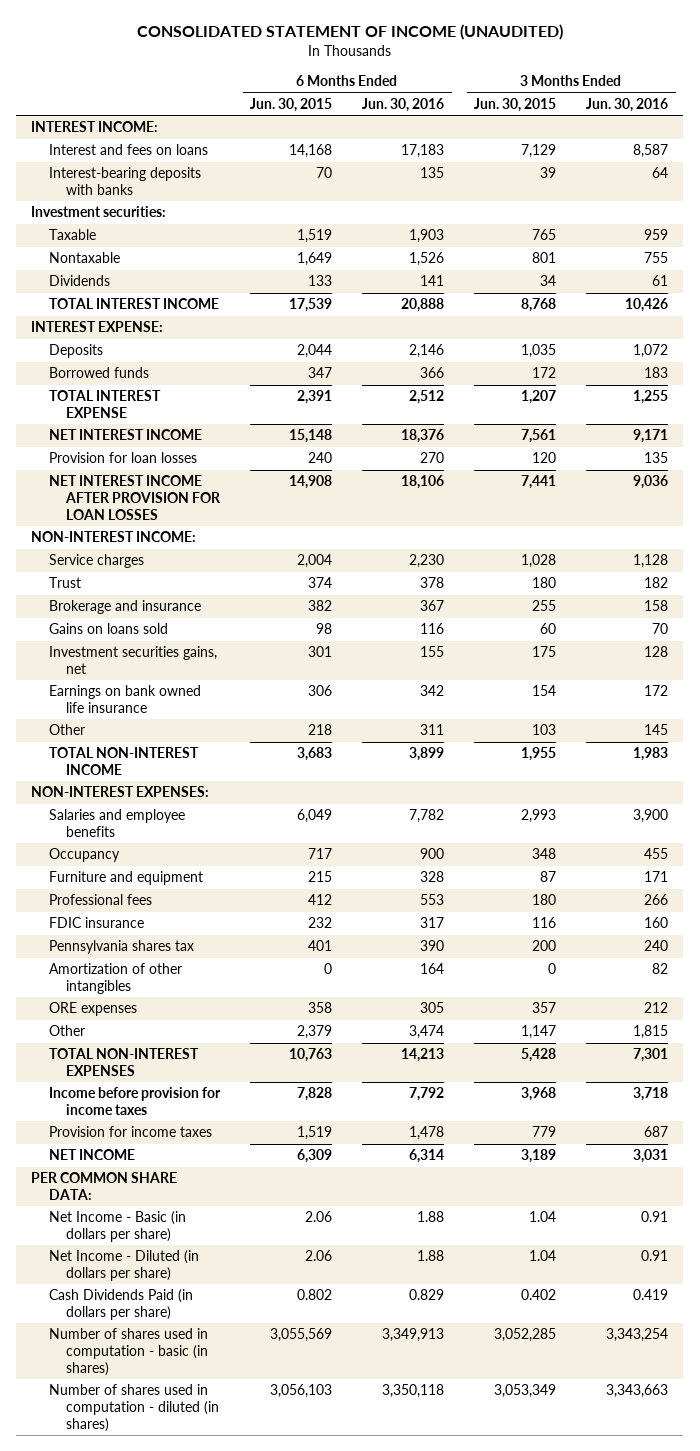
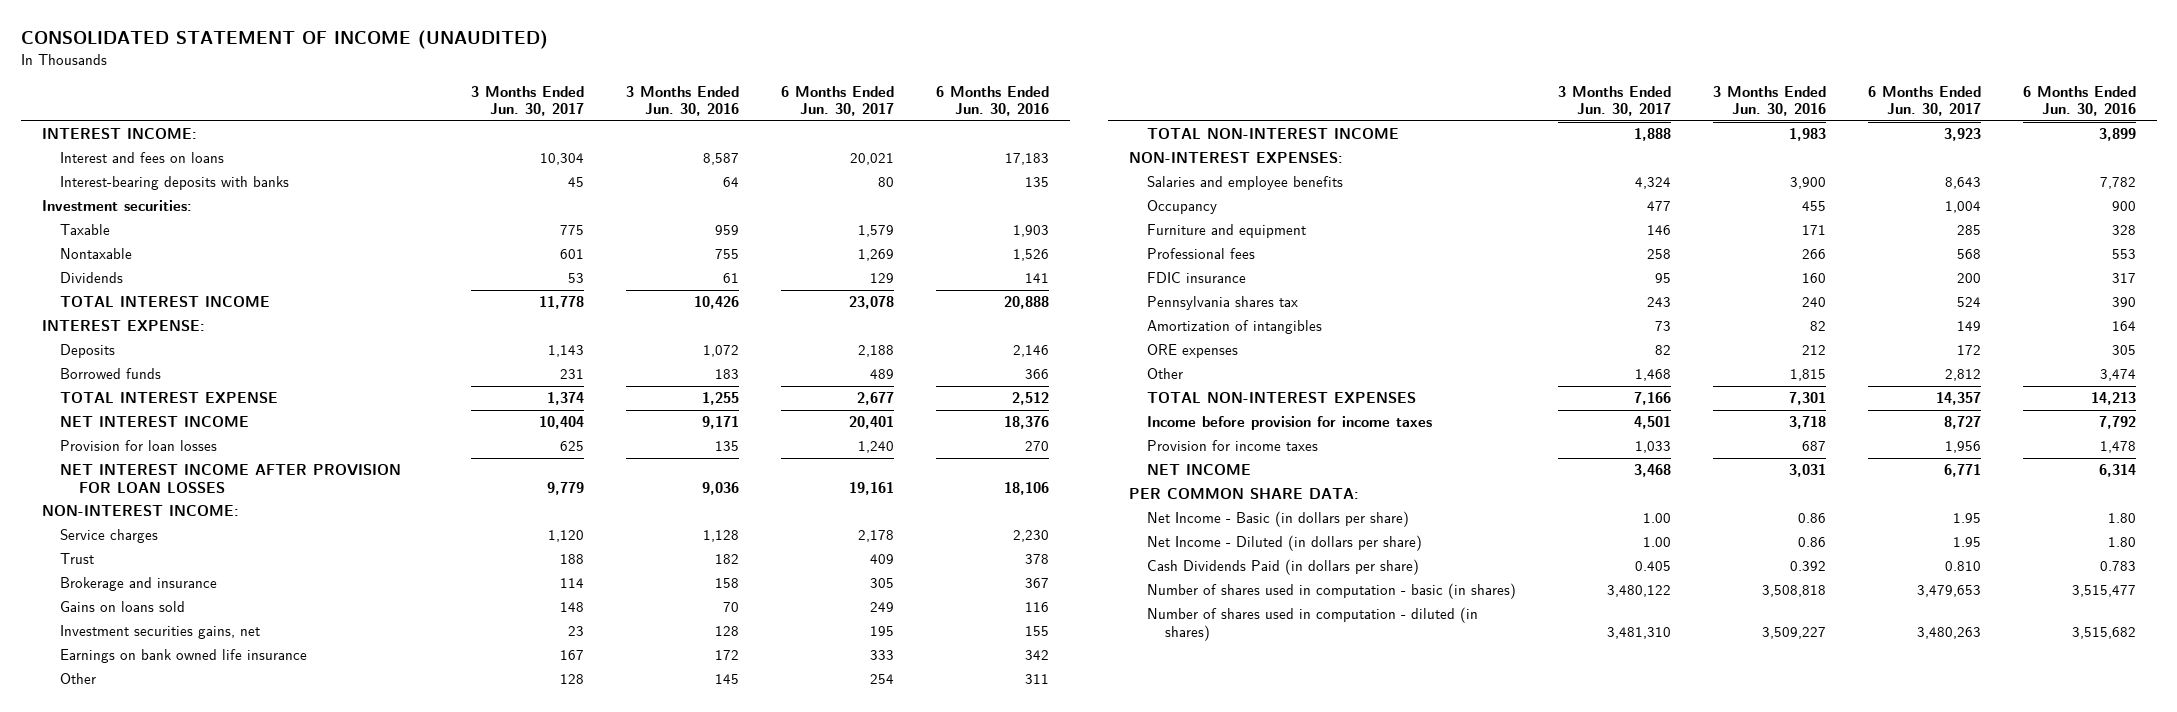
[250,97,333,112] Jun. 30, 2015 -> none
[474,97,557,112] Jun. 30, 2015 -> none
none -> [471,85,585,117] 3 Months Ended Jun. 30, 2017
none -> [781,85,895,117] 6 Months Ended Jun. 30, 2017
[48,963,182,994] Amortization of other intangibles -> [1146,320,1322,335] Amortization of intangibles
[417,1211,445,1223] 1.88 -> [2107,513,2136,524] 1.80
[641,1211,669,1223] 0.91 -> [1797,513,1826,524] 0.86
[417,1250,445,1262] 1.88 -> [2107,537,2136,548] 1.80
[641,1250,669,1262] 0.91 -> [1797,537,1826,548] 0.86
[409,1289,445,1301] 0.829 -> [2099,561,2136,572] 0.783
[633,1289,669,1301] 0.419 -> [1789,561,1826,572] 0.392
[382,1328,445,1343] 3,349,913 -> [2071,585,2136,598] 3,515,477
[606,1328,669,1343] 3,343,254 -> [1761,585,1826,598] 3,508,818
[382,1384,445,1399] 3,350,118 -> [2071,626,2136,639] 3,515,682
[606,1384,669,1399] 3,343,663 -> [1761,626,1826,639] 3,509,227

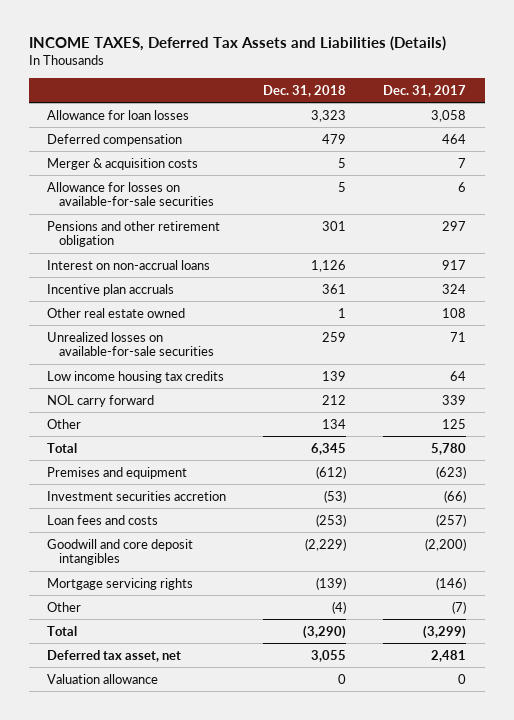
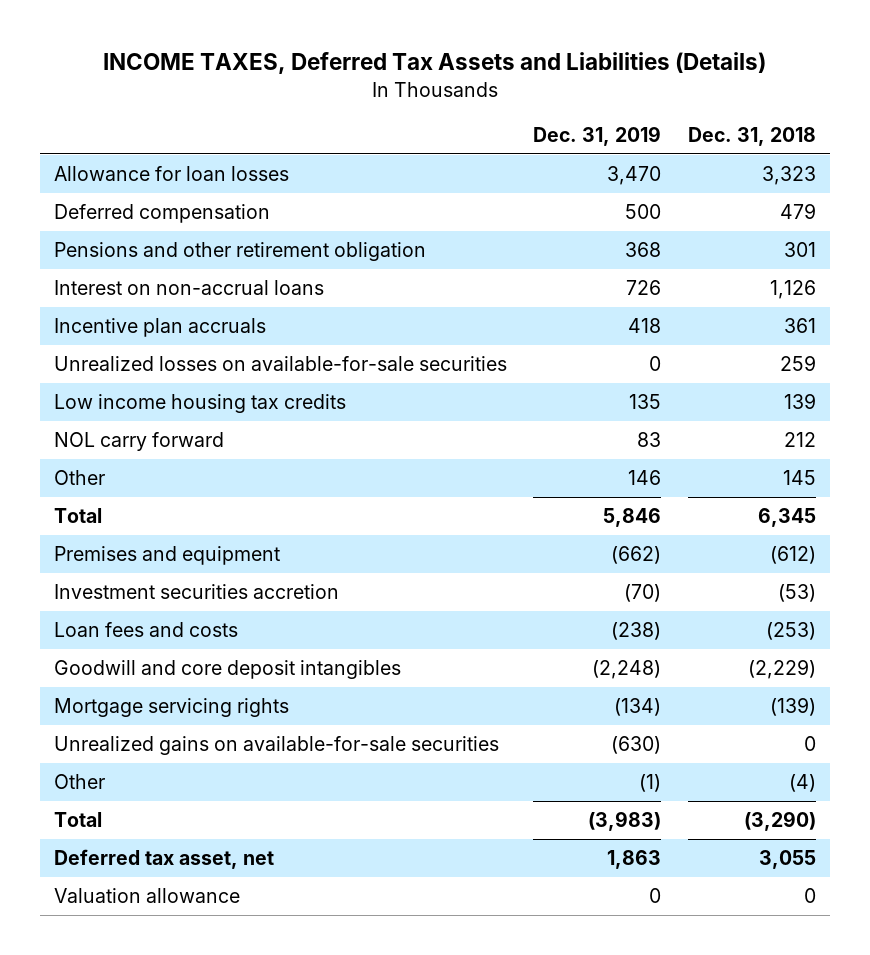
[383,84,467,97] Dec. 31, 2017 -> none
none -> [533,126,662,147] Dec. 31, 2019
[47,157,199,170] Merger & acquisition costs -> none
[47,181,214,207] Allowance for losses on available-for-sale securities -> none
[47,307,186,318] Other real estate owned -> none
[322,418,347,429] 134 -> [783,470,817,486] 145
none -> [53,736,499,756] Unrealized gains on available-for-sale securities

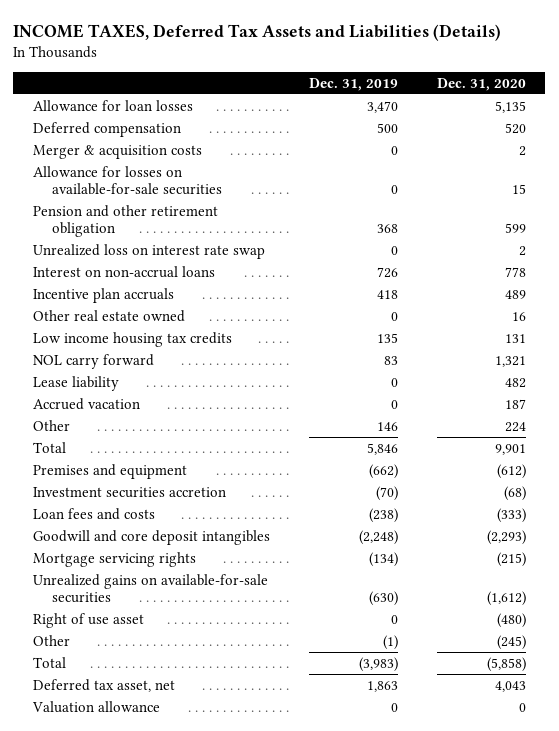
[688,127,817,147] Dec. 31, 2018 -> none
none -> [436,77,526,91] Dec. 31, 2020
none -> [32,144,202,159] Merger & acquisition costs
none -> [32,165,222,196] Allowance for losses on available-for-sale securities
[53,242,426,262] Pensions and other retirement obligation -> [32,204,218,238] Pension and other retirement obligation
none -> [32,243,265,259] Unrealized loss on interest rate swap
[53,356,507,372] Unrealized losses on available-for-sale securities -> none
none -> [32,309,185,322] Other real estate owned
none -> [32,375,119,391] Lease liability
none -> [32,397,140,410] Accrued vacation
none -> [32,612,144,628] Right of use asset

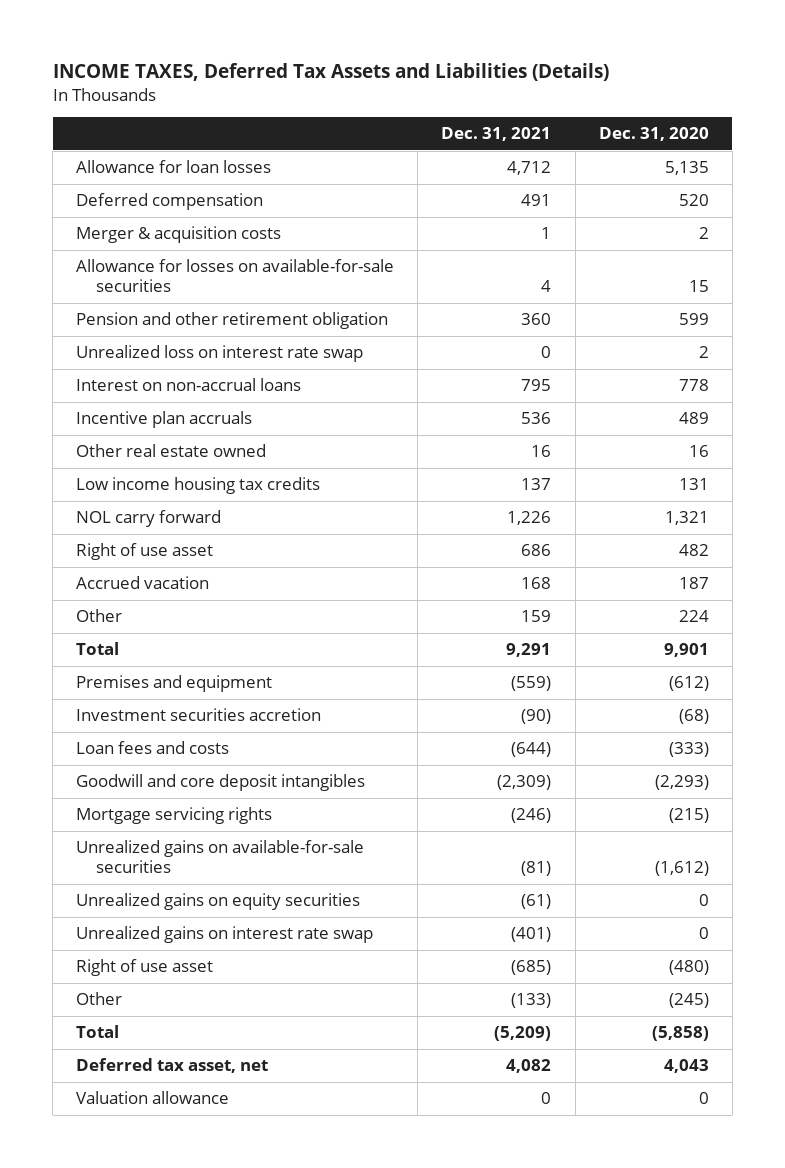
[308,77,398,91] Dec. 31, 2019 -> none
none -> [441,127,552,142] Dec. 31, 2021
[32,375,119,391] Lease liability -> [76,543,214,561] Right of use asset
none -> [76,893,361,911] Unrealized gains on equity securities
none -> [76,926,374,944] Unrealized gains on interest rate swap

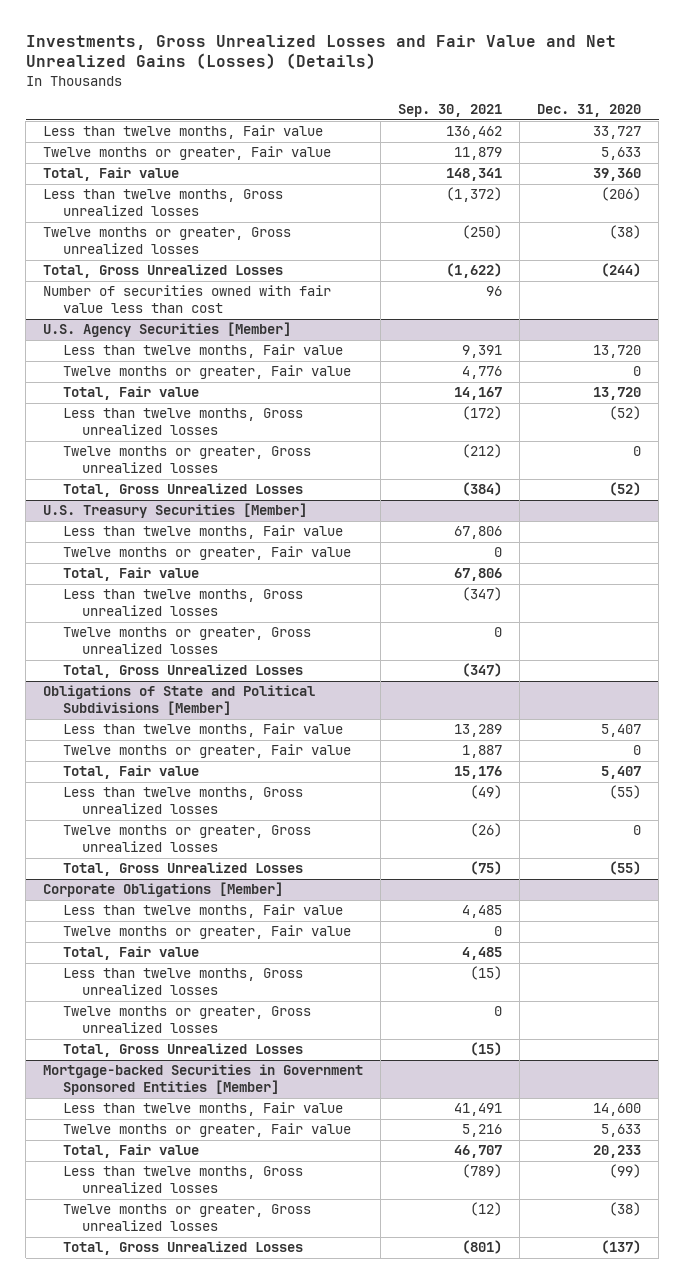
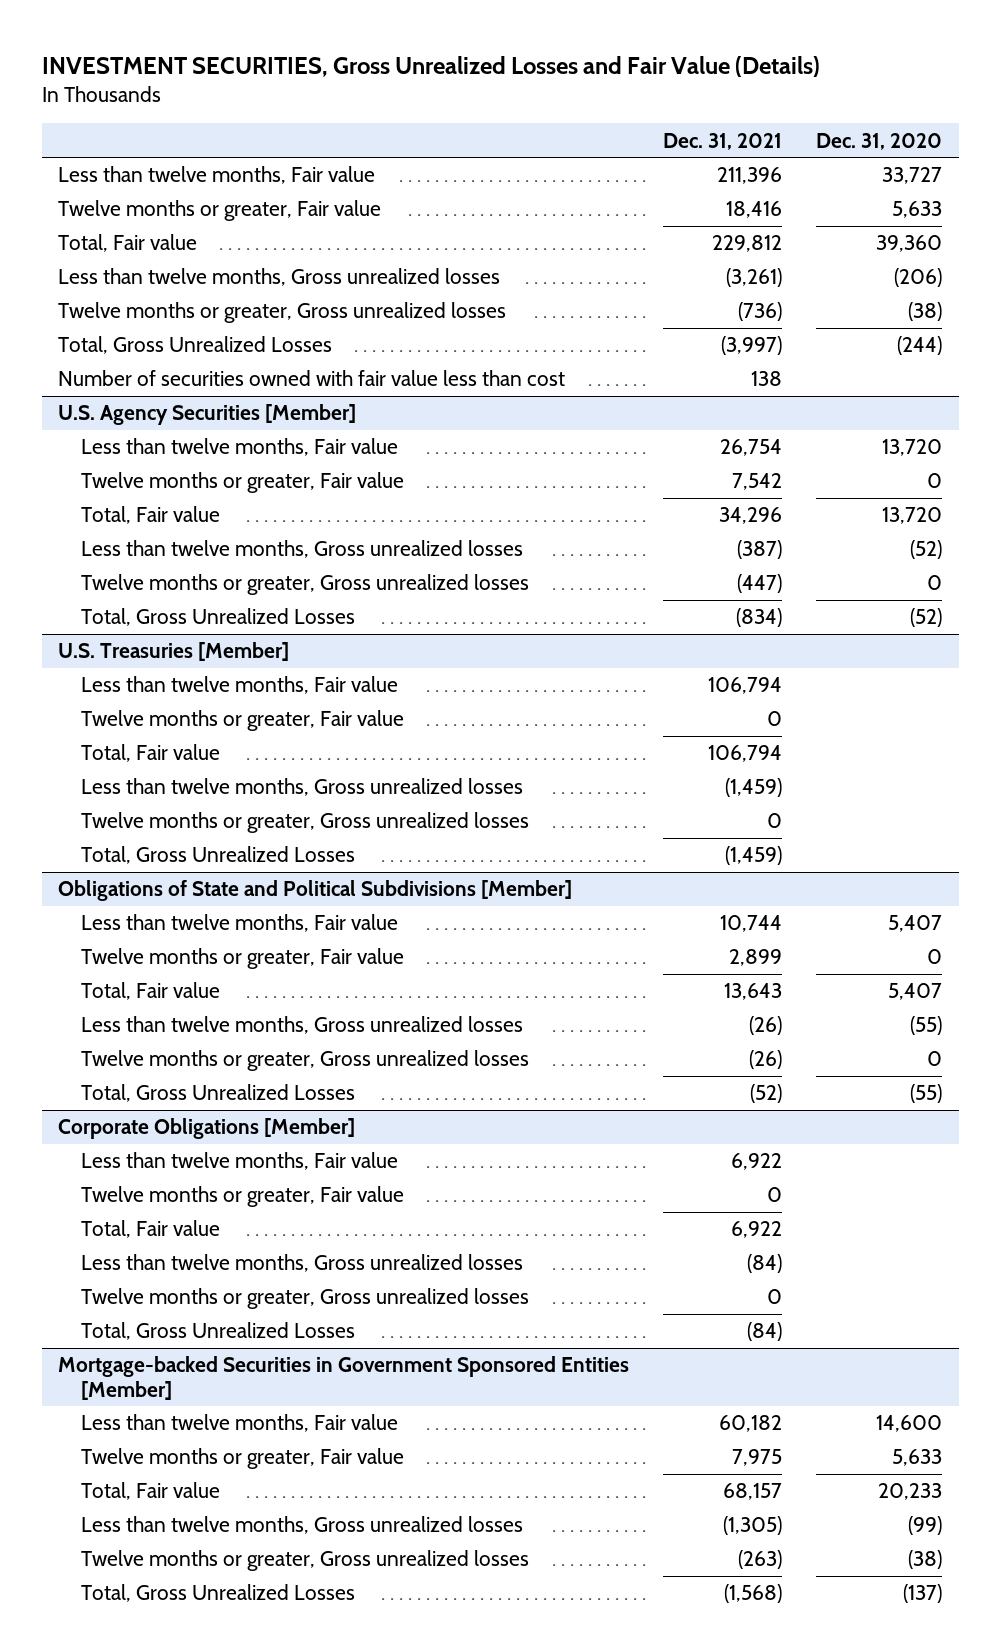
[25,34,616,70] Investments, Gross Unrealized Losses and Fair Value and Net Unrealized Gains (Losses) (Details) -> [41,56,820,78] INVESTMENT SECURITIES, Gross Unrealized Losses and Fair Value (Details)
[398,104,503,118] Sep. 30, 2021 -> none
none -> [663,132,783,150] Dec. 31, 2021
[43,503,308,519] U.S. Treasury Securities [Member] -> [58,642,290,662] U.S. Treasuries [Member]

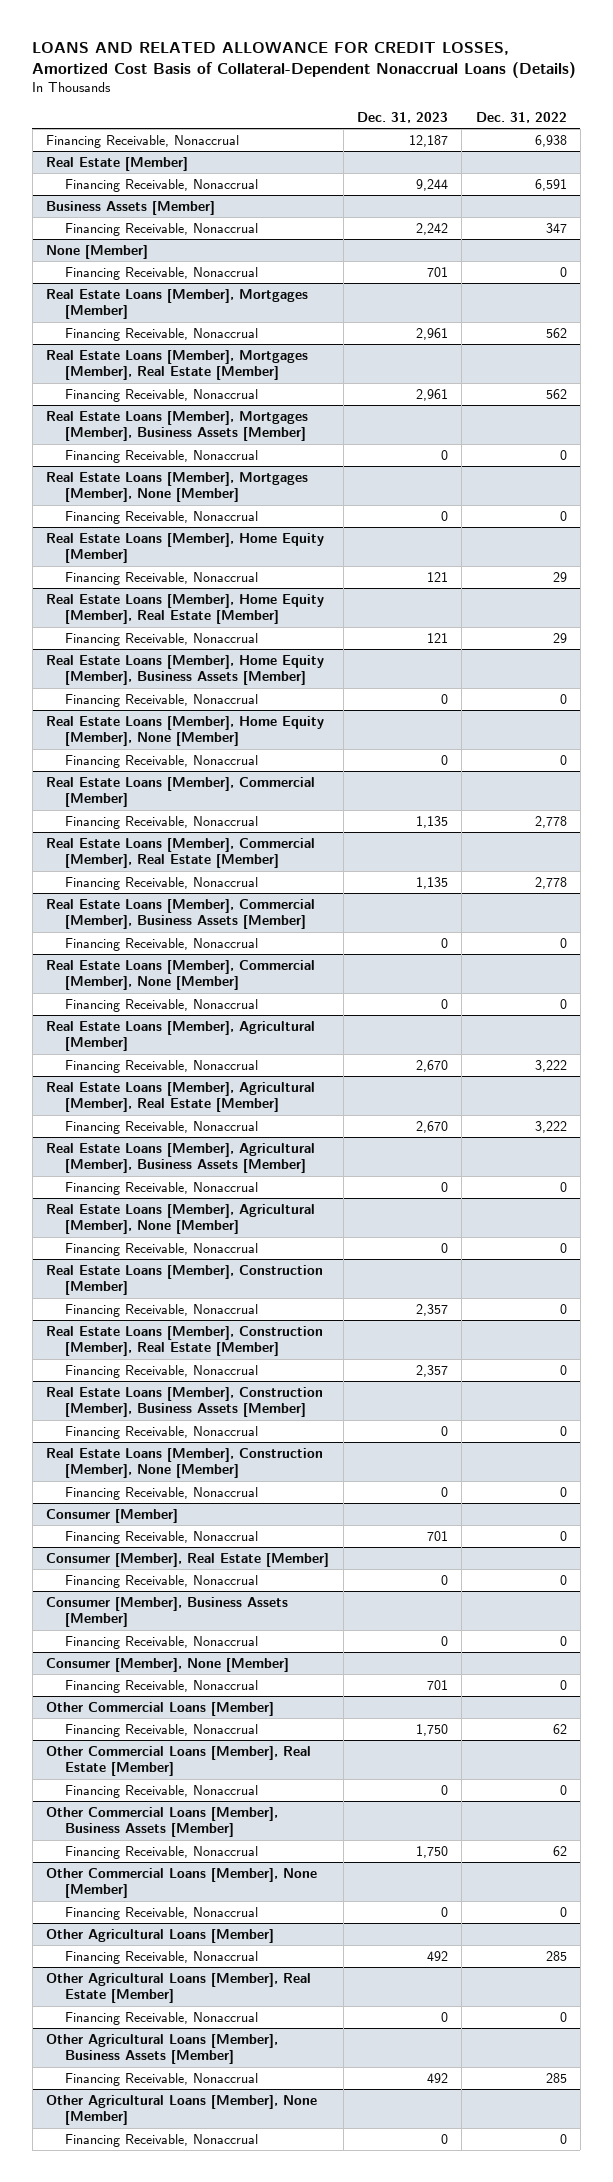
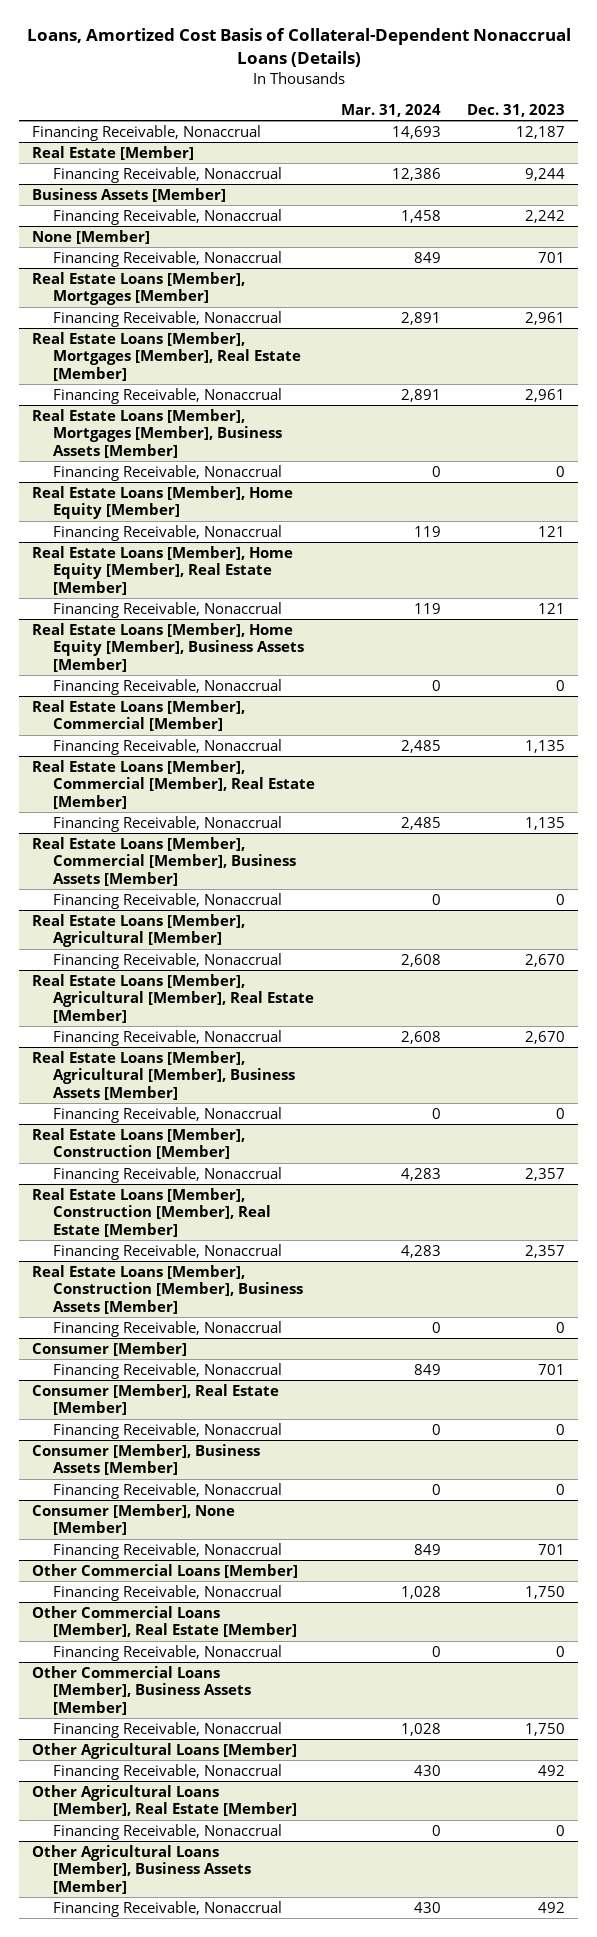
[32,42,577,79] LOANS AND RELATED ALLOWANCE FOR CREDIT LOSSES, Amortized Cost Basis of Collateral-Dependent Nonaccrual Loans (Details) -> [26,28,571,68] Loans, Amortized Cost Basis of Collateral-Dependent Nonaccrual Loans (Details)
[475,111,567,123] Dec. 31, 2022 -> none
none -> [341,103,442,117] Mar. 31, 2024
[46,471,309,503] Real Estate Loans [Member], Mortgages [Member], None [Member] -> none
[64,510,258,524] Financing Receivable, Nonaccrual -> none
[46,715,325,747] Real Estate Loans [Member], Home Equity [Member], None [Member] -> none
[64,754,258,768] Financing Receivable, Nonaccrual -> none
[46,959,316,991] Real Estate Loans [Member], Commercial [Member], None [Member] -> none
[64,998,258,1012] Financing Receivable, Nonaccrual -> none
[46,1203,316,1235] Real Estate Loans [Member], Agricultural [Member], None [Member] -> none
[64,1242,258,1256] Financing Receivable, Nonaccrual -> none
[46,1447,324,1479] Real Estate Loans [Member], Construction [Member], None [Member] -> none
[64,1486,258,1500] Financing Receivable, Nonaccrual -> none
[46,1867,318,1899] Other Commercial Loans [Member], None [Member] -> none
[64,1906,258,1920] Financing Receivable, Nonaccrual -> none
[46,2094,318,2126] Other Agricultural Loans [Member], None [Member] -> none
[64,2133,258,2147] Financing Receivable, Nonaccrual -> none

